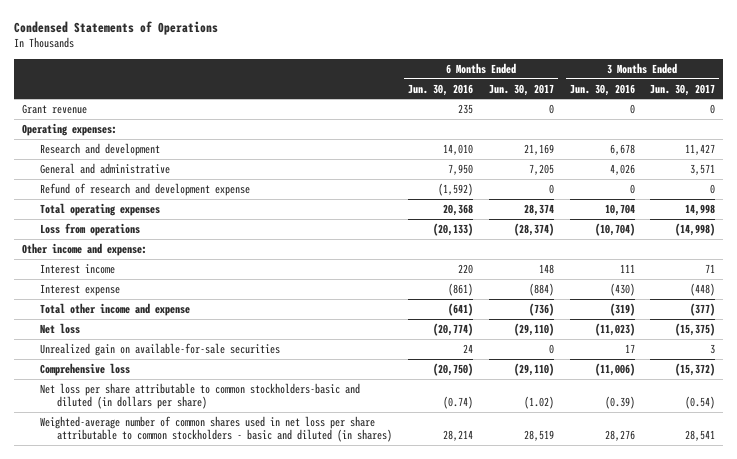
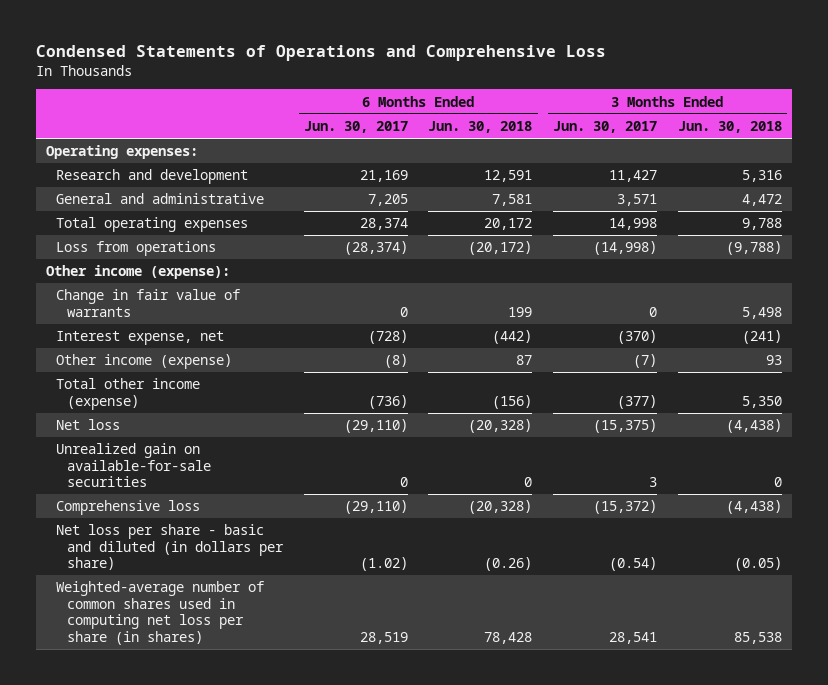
[14,21,219,36] Condensed Statements of Operations -> [35,44,606,61] Condensed Statements of Operations and Comprehensive Loss
[408,83,474,96] Jun. 30, 2016 -> none
[569,83,635,96] Jun. 30, 2016 -> none
none -> [428,120,533,133] Jun. 30, 2018
none -> [677,120,782,133] Jun. 30, 2018
[22,103,88,114] Grant revenue -> none
[39,182,250,196] Refund of research and development expense -> none
[39,263,115,274] Interest income -> none
[22,242,148,256] Other income and expense: -> [45,265,230,280] Other income (expense):
none -> [56,289,241,317] Change in fair value of warrants
[39,283,120,296] Interest expense -> [56,331,225,346] Interest expense, net
[528,282,554,296] (884) -> [367,330,408,345] (728)
[690,282,716,296] (448) -> [617,330,658,345] (370)
[39,302,190,316] Total other income and expense -> [56,354,233,370] Other income (expense)
[528,302,554,316] (736) -> [383,354,408,369] (8)
[690,302,716,316] (377) -> [633,354,658,369] (7)
none -> [56,378,201,410] Total other income (expense)
[39,382,360,410] Net loss per share attributable to common stockholders-basic and diluted (in dollars per share) -> [56,524,285,571] Net loss per share - basic and diluted (in dollars per share)
[39,415,393,443] Weighted-average number of common shares used in net loss per share attributable to common stockholders - basic and diluted (in shares) -> [56,581,265,645] Weighted-average number of common shares used in computing net loss per share (in shares)

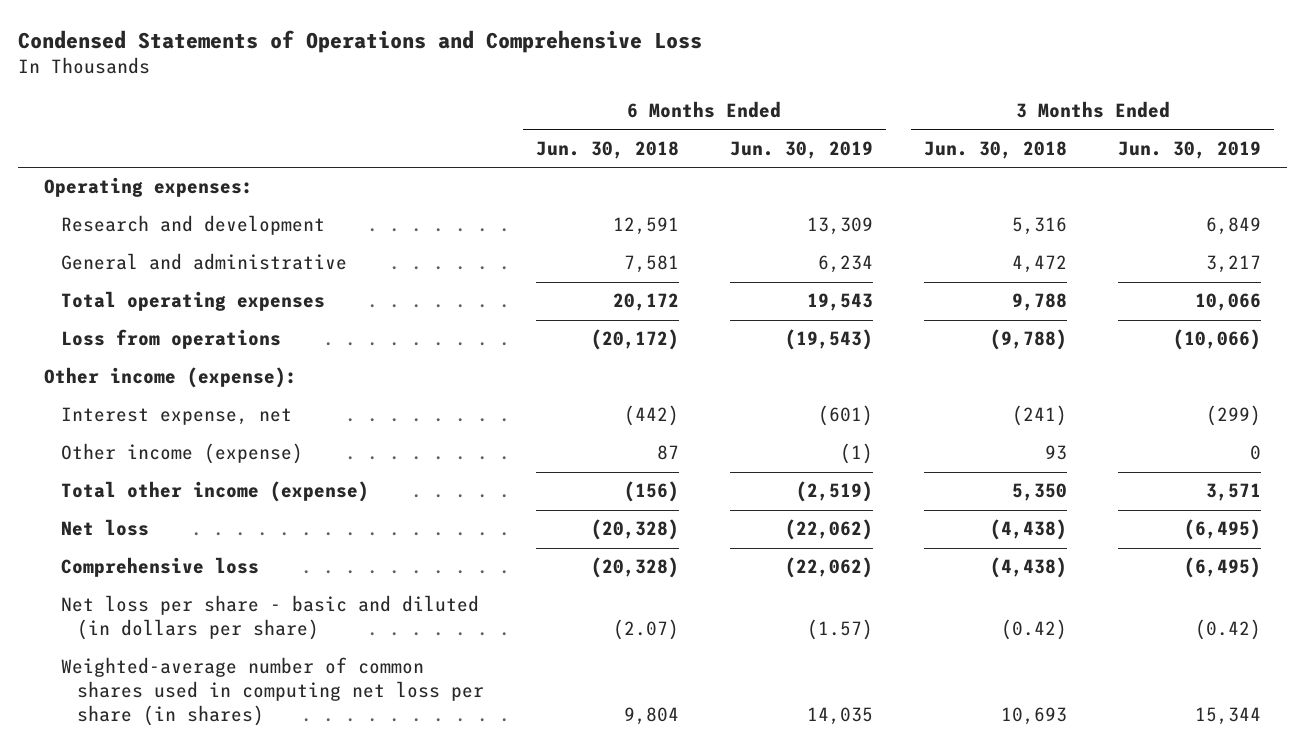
[303,120,408,133] Jun. 30, 2017 -> none
[553,120,658,133] Jun. 30, 2017 -> none
none -> [729,141,873,160] Jun. 30, 2019
none -> [1118,141,1262,160] Jun. 30, 2019
[56,289,241,317] Change in fair value of warrants -> none
[56,443,212,488] Unrealized gain on available-for-sale securities -> none
[484,557,533,572] (0.26) -> [612,619,679,641] (2.07)
[733,557,782,572] (0.05) -> [1000,619,1067,641] (0.42)
[484,631,533,644] 78,428 -> [623,707,679,726] 9,804
[733,631,782,644] 85,538 -> [1000,707,1067,726] 10,693

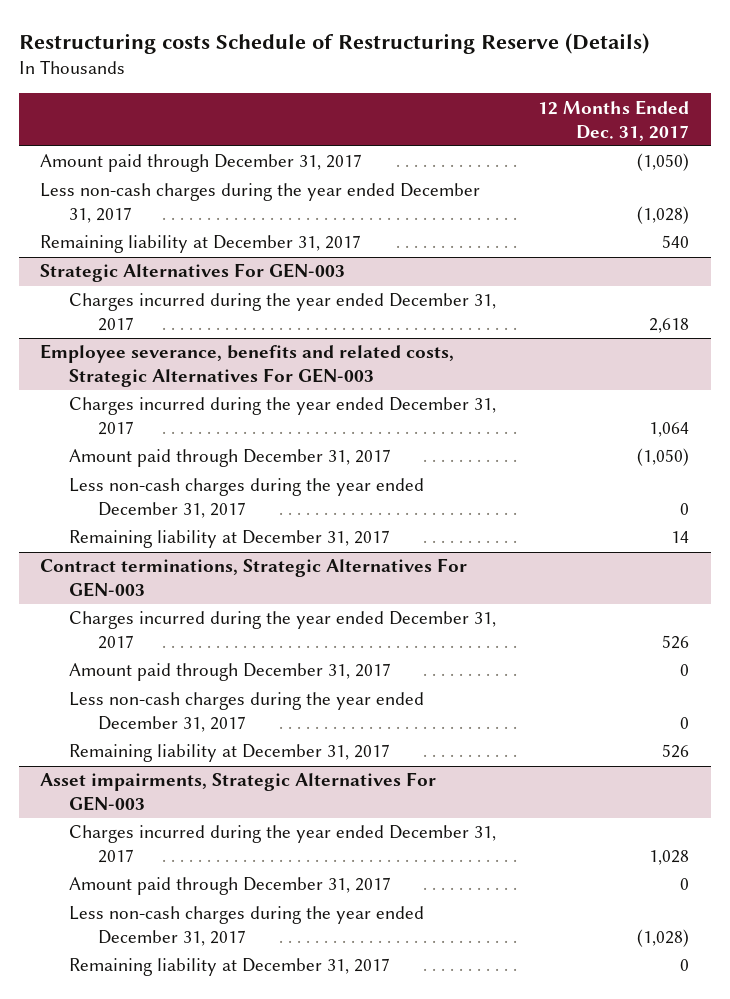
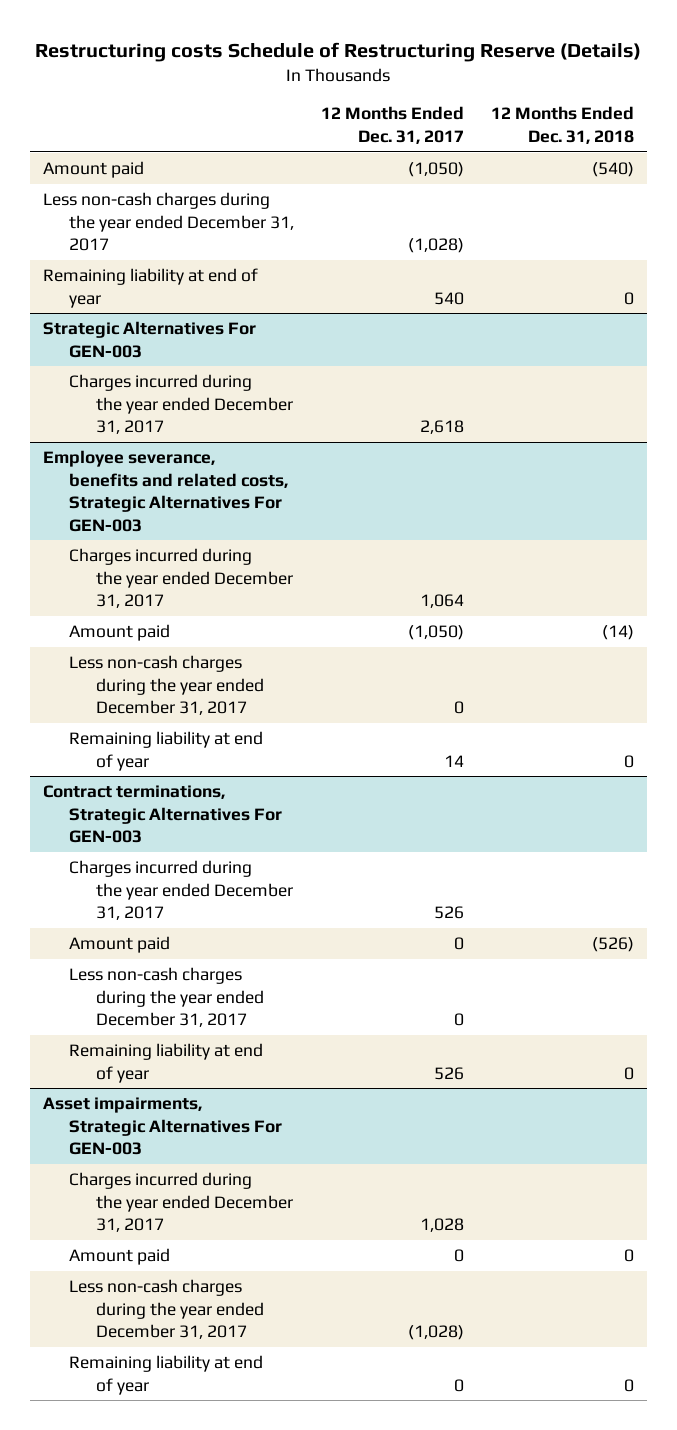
none -> [490,106,634,144] 12 Months Ended Dec. 31, 2018
[40,154,363,173] Amount paid through December 31, 2017 -> [42,161,144,179] Amount paid
[40,235,362,254] Remaining liability at December 31, 2017 -> [42,268,258,308] Remaining liability at end of year
[69,449,392,468] Amount paid through December 31, 2017 -> [69,624,171,642] Amount paid
[69,530,391,549] Remaining liability at December 31, 2017 -> [69,731,264,771] Remaining liability at end of year
[69,663,392,682] Amount paid through December 31, 2017 -> [69,936,171,954] Amount paid
[69,744,391,763] Remaining liability at December 31, 2017 -> [69,1043,264,1083] Remaining liability at end of year
[69,877,392,896] Amount paid through December 31, 2017 -> [69,1248,171,1266] Amount paid
[69,958,391,977] Remaining liability at December 31, 2017 -> [69,1355,264,1395] Remaining liability at end of year

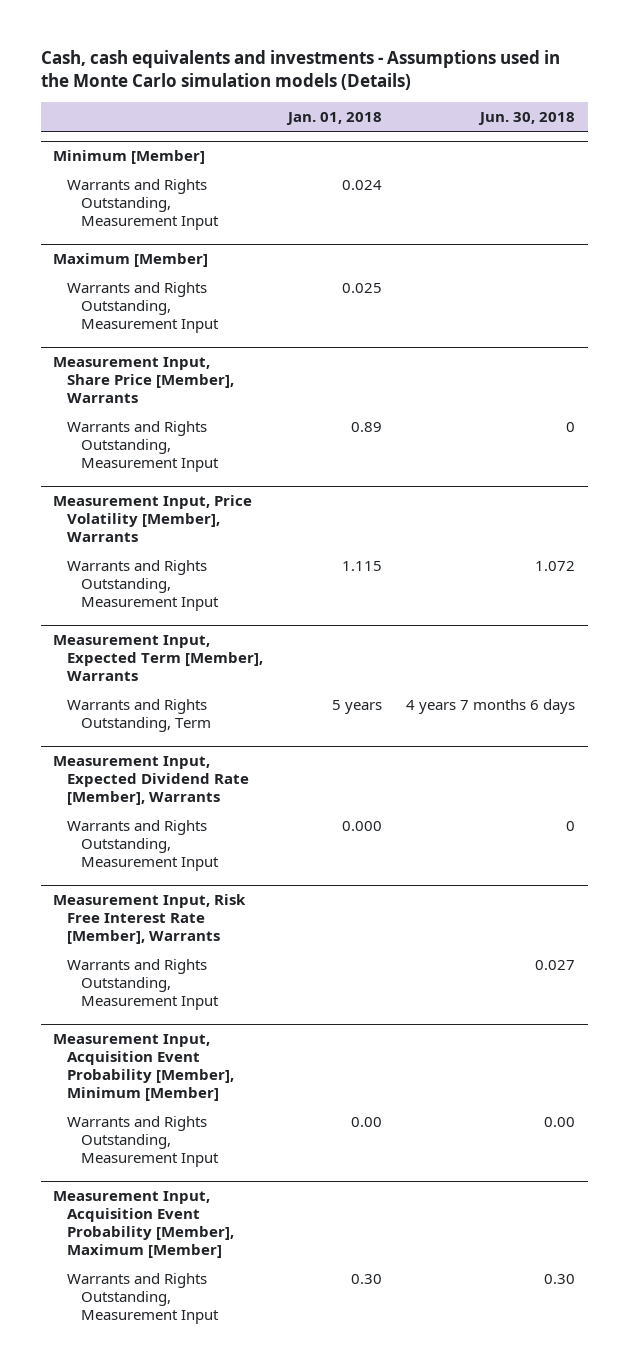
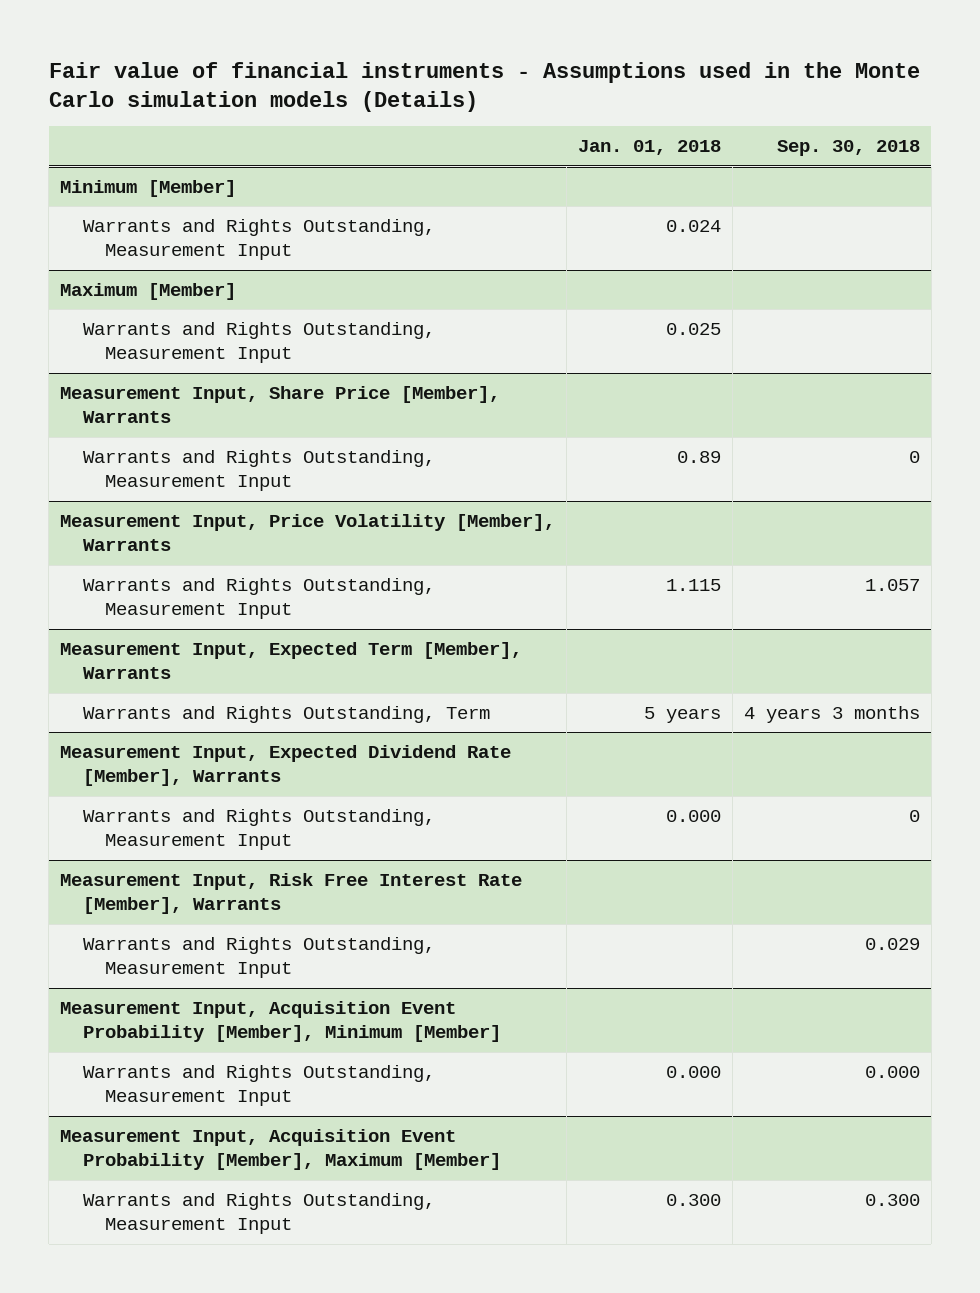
[40,49,560,90] Cash, cash equivalents and investments - Assumptions used in the Monte Carlo simulation models (Details) -> [48,61,920,113] Fair value of financial instruments - Assumptions used in the Monte Carlo simulation models (Details)
[478,111,576,125] Jun. 30, 2018 -> none
none -> [776,140,920,157] Sep. 30, 2018
[350,1117,382,1128] 0.00 -> [665,1065,721,1078] 0.000
[350,1274,382,1285] 0.30 -> [665,1193,721,1206] 0.300

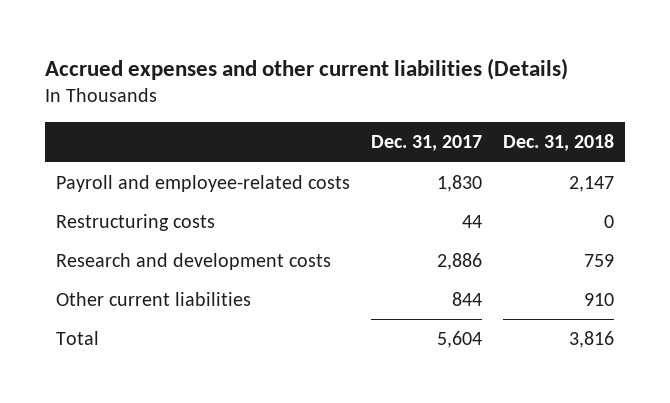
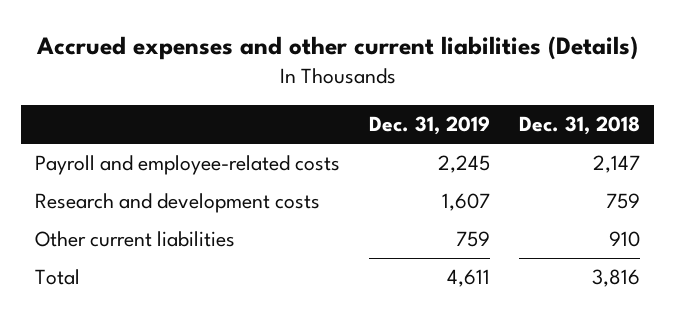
[371,135,483,152] Dec. 31, 2017 -> none
none -> [369,116,491,136] Dec. 31, 2019
[55,214,215,232] Restructuring costs -> none

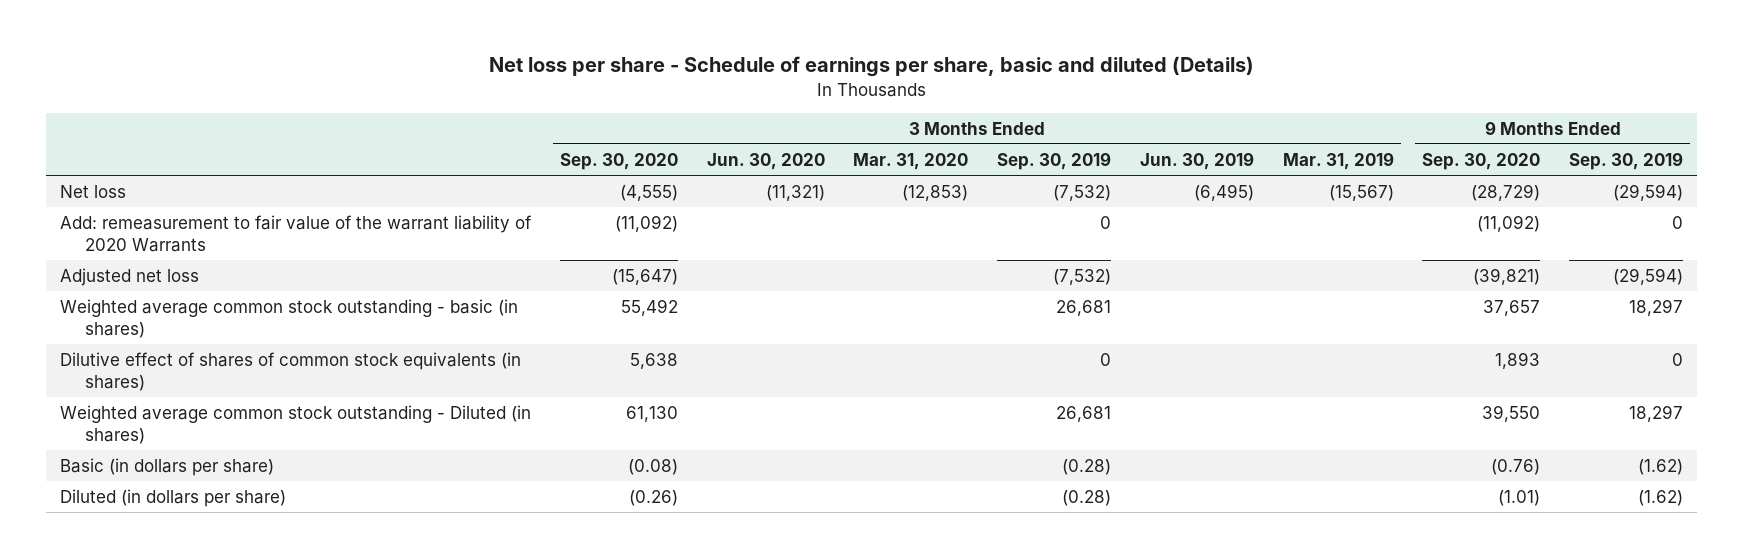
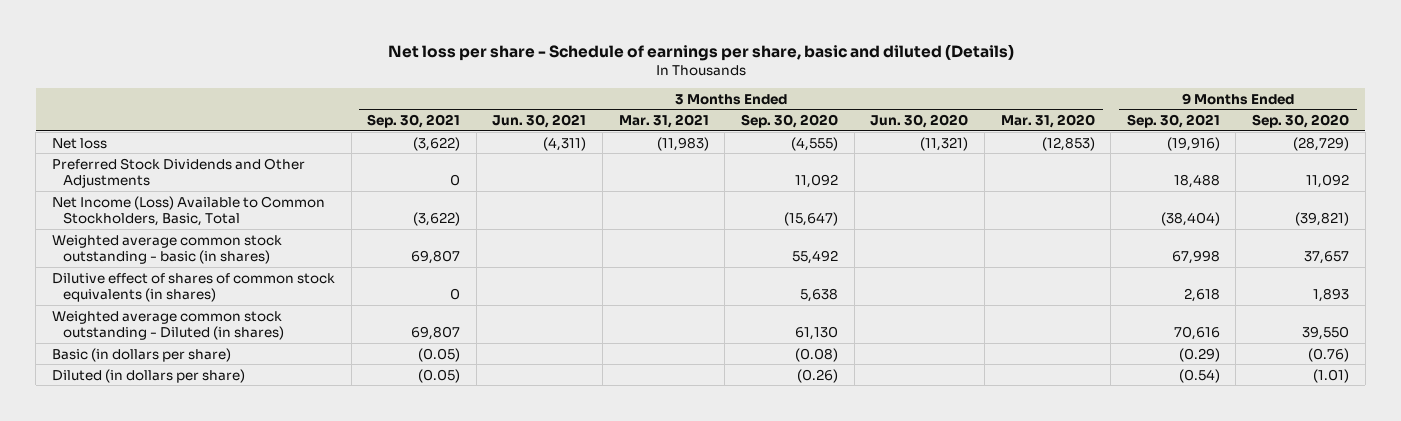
[997,151,1112,170] Sep. 30, 2019 -> none
[1139,151,1254,170] Jun. 30, 2019 -> none
[1282,151,1394,170] Mar. 31, 2019 -> none
[1569,151,1684,170] Sep. 30, 2019 -> none
none -> [367,114,461,129] Sep. 30, 2021
none -> [492,114,587,129] Jun. 30, 2021
none -> [618,114,709,129] Mar. 31, 2021
none -> [1126,114,1220,129] Sep. 30, 2021
[60,214,533,252] Add: remeasurement to fair value of the warrant liability of 2020 Warrants -> none
none -> [51,157,305,188] Preferred Stock Dividends and Other Adjustments
[60,267,200,286] Adjusted net loss -> [51,195,325,226] Net Income (Loss) Available to Common Stockholders, Basic, Total

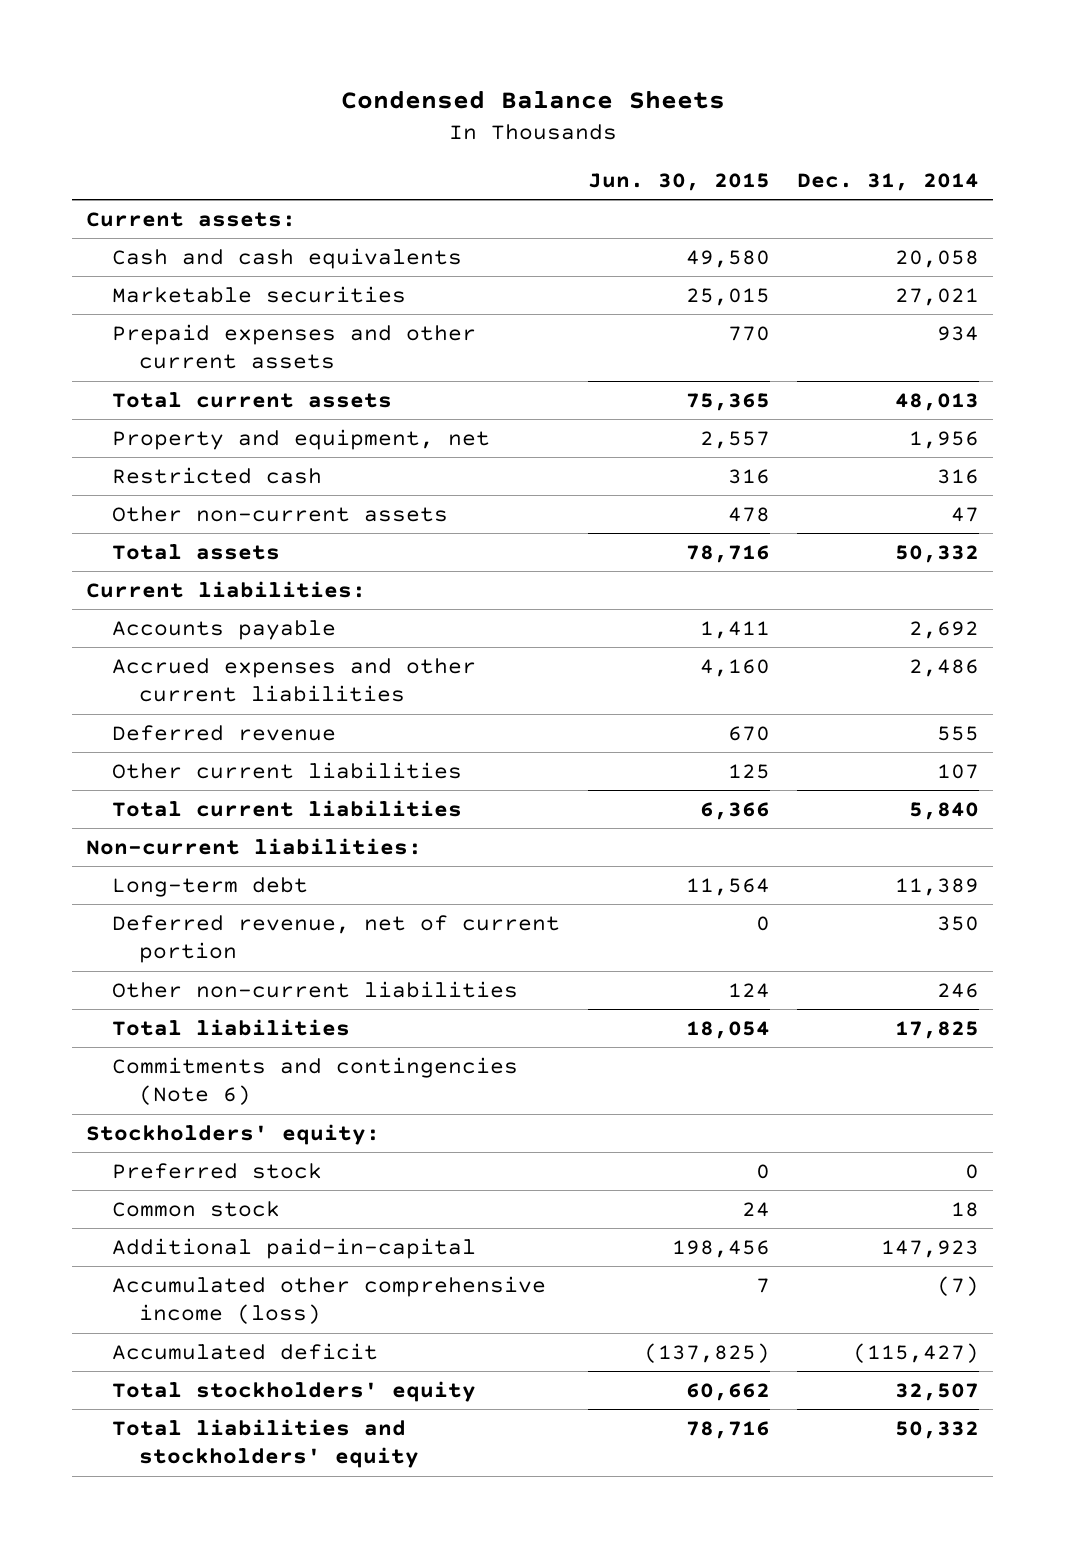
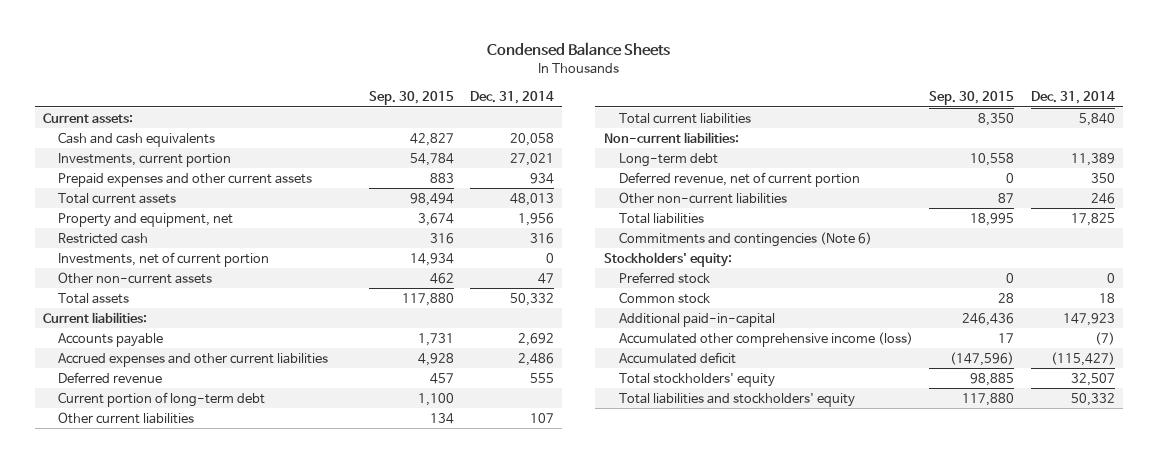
[587,173,770,192] Jun. 30, 2015 -> none
none -> [368,91,454,106] Sep. 30, 2015
[112,285,407,303] Marketable securities -> [58,152,232,167] Investments, current portion
none -> [58,251,270,267] Investments, net of current portion
none -> [58,391,266,407] Current portion of long-term debt

